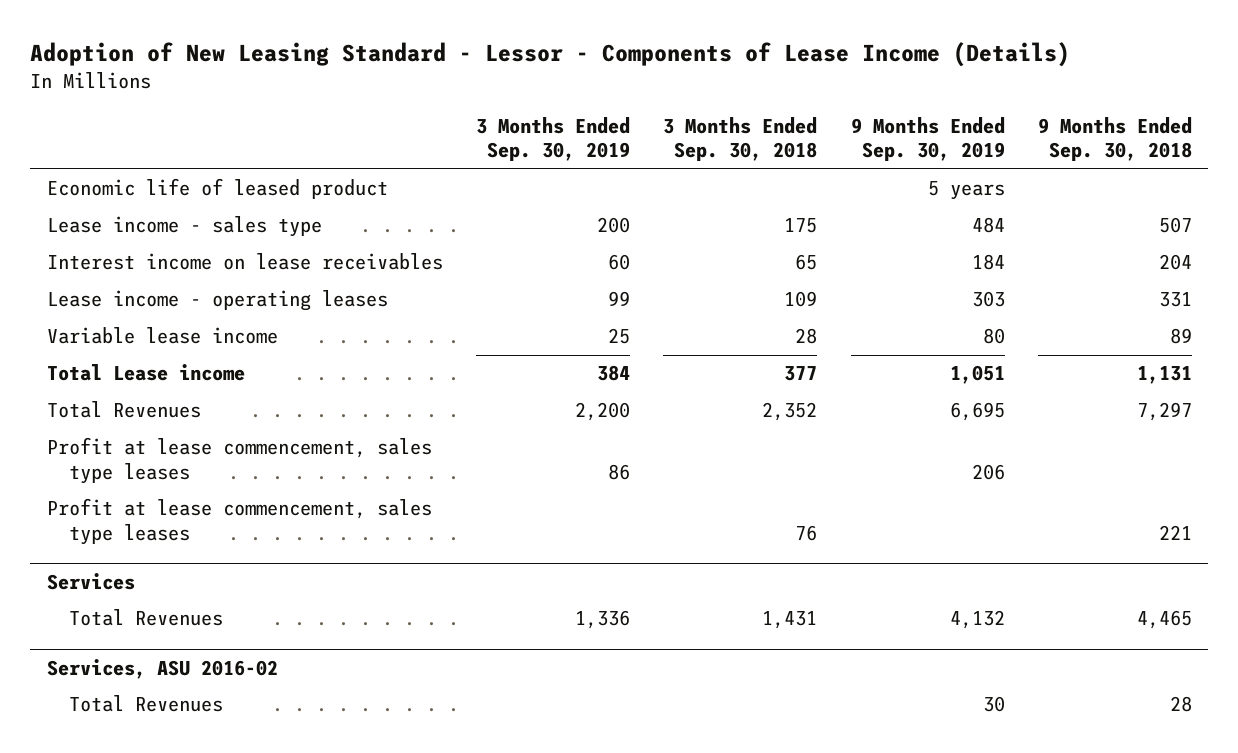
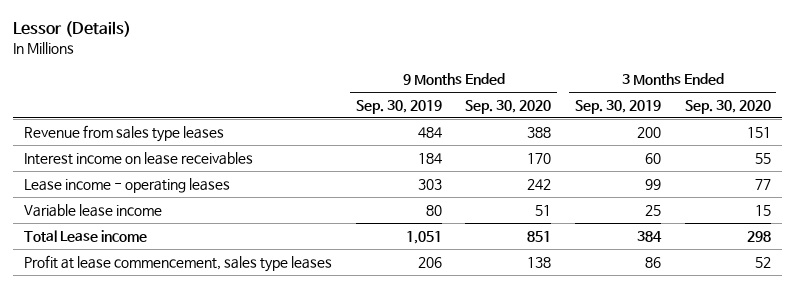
[30,41,1071,67] Adoption of New Leasing Standard - Lessor - Components of Lease Income (Details) -> [12,21,131,38] Lessor (Details)
[663,116,818,162] 3 Months Ended Sep. 30, 2018 -> none
[1037,116,1192,162] 9 Months Ended Sep. 30, 2018 -> none
none -> [465,100,552,115] Sep. 30, 2020
none -> [684,100,771,115] Sep. 30, 2020
[46,178,388,200] Economic life of leased product -> none
[46,216,322,238] Lease income - sales type -> [24,124,225,142] Revenue from sales type leases
[46,401,201,419] Total Revenues -> none
[46,498,432,545] Profit at lease commencement, sales type leases -> none
[46,572,135,590] Services -> none
[68,609,223,627] Total Revenues -> none
[46,658,278,679] Services, ASU 2016-02 -> none
[68,695,223,713] Total Revenues -> none

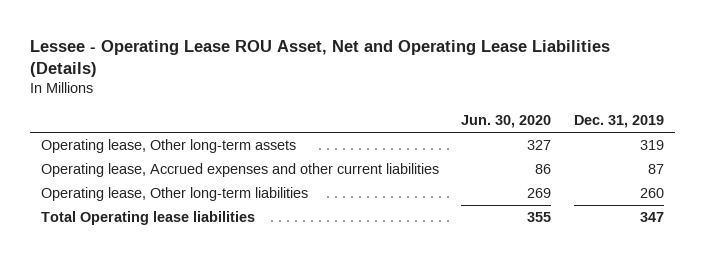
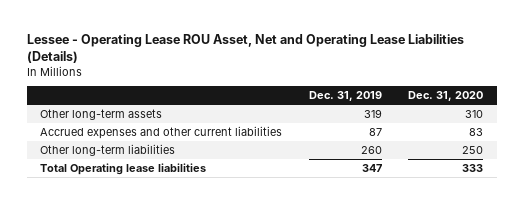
[461,114,552,128] Jun. 30, 2020 -> none
none -> [408,91,484,102] Dec. 31, 2020
[40,139,296,154] Operating lease, Other long-term assets -> [39,108,162,120] Other long-term assets
[40,163,439,178] Operating lease, Accrued expenses and other current liabilities -> [39,125,282,139] Accrued expenses and other current liabilities
[40,187,308,202] Operating lease, Other long-term liabilities -> [39,143,175,156] Other long-term liabilities

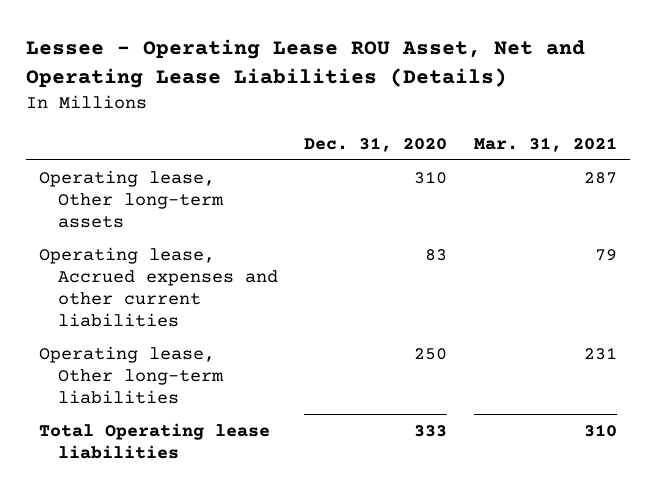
[308,91,382,102] Dec. 31, 2019 -> none
none -> [473,136,617,152] Mar. 31, 2021
[39,108,162,120] Other long-term assets -> [38,169,225,229] Operating lease, Other long-term assets
[39,125,282,139] Accrued expenses and other current liabilities -> [38,246,279,328] Operating lease, Accrued expenses and other current liabilities
[39,143,175,156] Other long-term liabilities -> [38,345,225,405] Operating lease, Other long-term liabilities

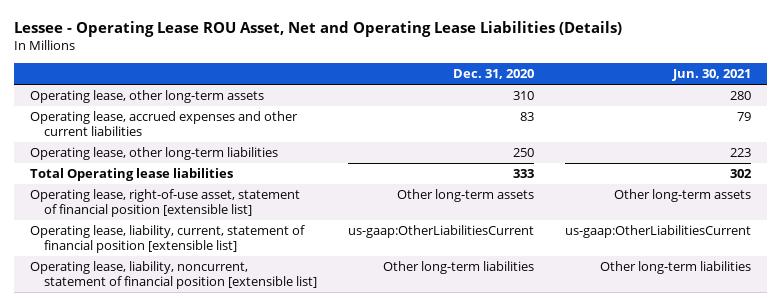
[473,136,617,152] Mar. 31, 2021 -> none
none -> [672,68,752,81] Jun. 30, 2021
[38,169,225,229] Operating lease, Other long-term assets -> [29,90,264,104] Operating lease, other long-term assets
[38,246,279,328] Operating lease, Accrued expenses and other current liabilities -> [29,111,298,137] Operating lease, accrued expenses and other current liabilities
[38,345,225,405] Operating lease, Other long-term liabilities -> [29,147,278,161] Operating lease, other long-term liabilities
none -> [29,189,300,218] Operating lease, right-of-use asset, statement of financial position [extensible list]
none -> [29,225,305,254] Operating lease, liability, current, statement of financial position [extensible list]
none -> [29,261,317,290] Operating lease, liability, noncurrent, statement of financial position [extensible list]

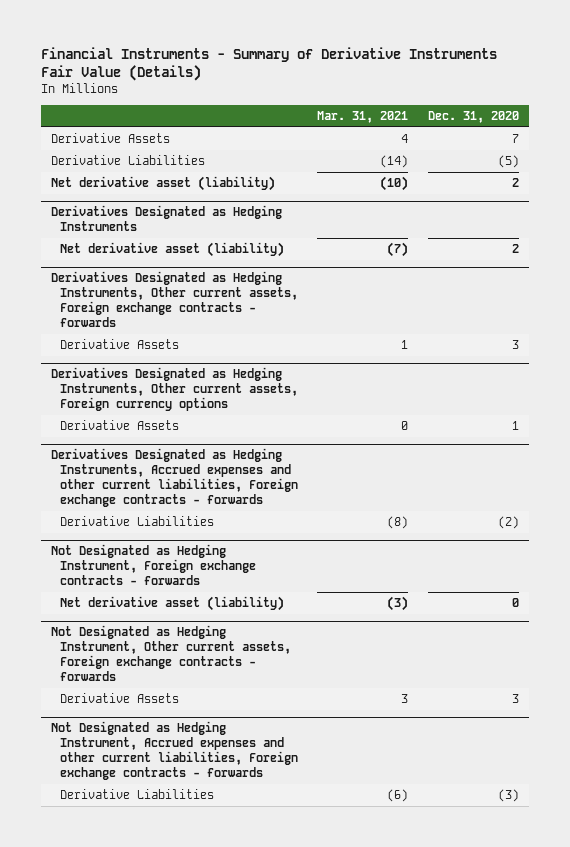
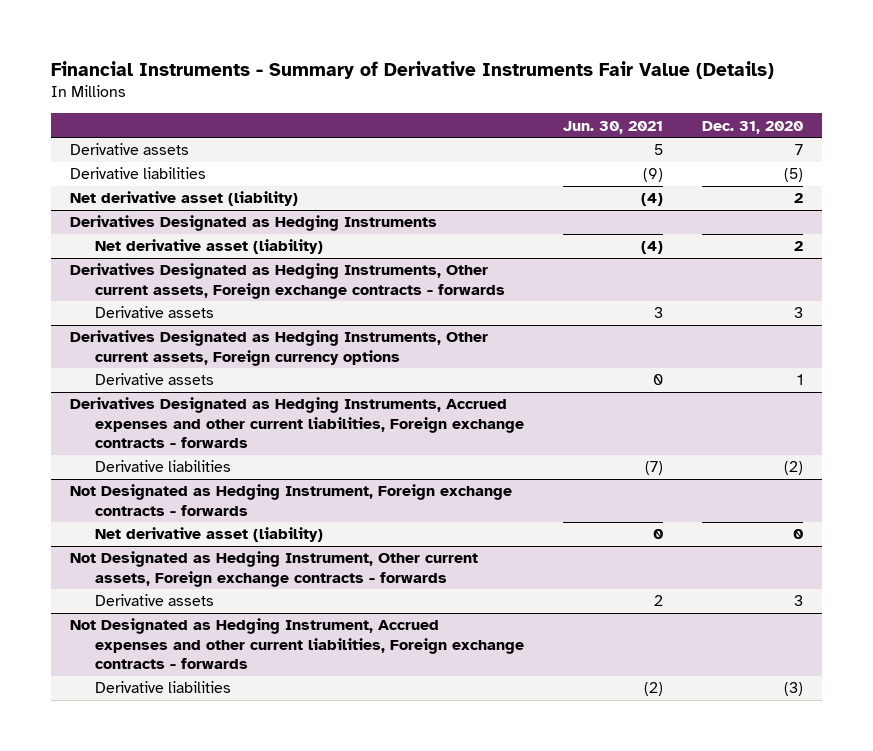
[317,110,409,123] Mar. 31, 2021 -> none
none -> [562,120,663,134] Jun. 30, 2021
[50,133,170,144] Derivative Assets -> [70,143,190,156] Derivative assets
[50,155,205,166] Derivative Liabilities -> [70,167,207,180] Derivative liabilities
[59,339,179,350] Derivative Assets -> [94,306,214,319] Derivative assets
[59,420,179,431] Derivative Assets -> [94,373,214,386] Derivative assets
[59,516,214,527] Derivative Liabilities -> [94,460,231,473] Derivative liabilities
[59,693,179,704] Derivative Assets -> [94,594,214,607] Derivative assets
[59,789,214,800] Derivative Liabilities -> [94,681,231,694] Derivative liabilities

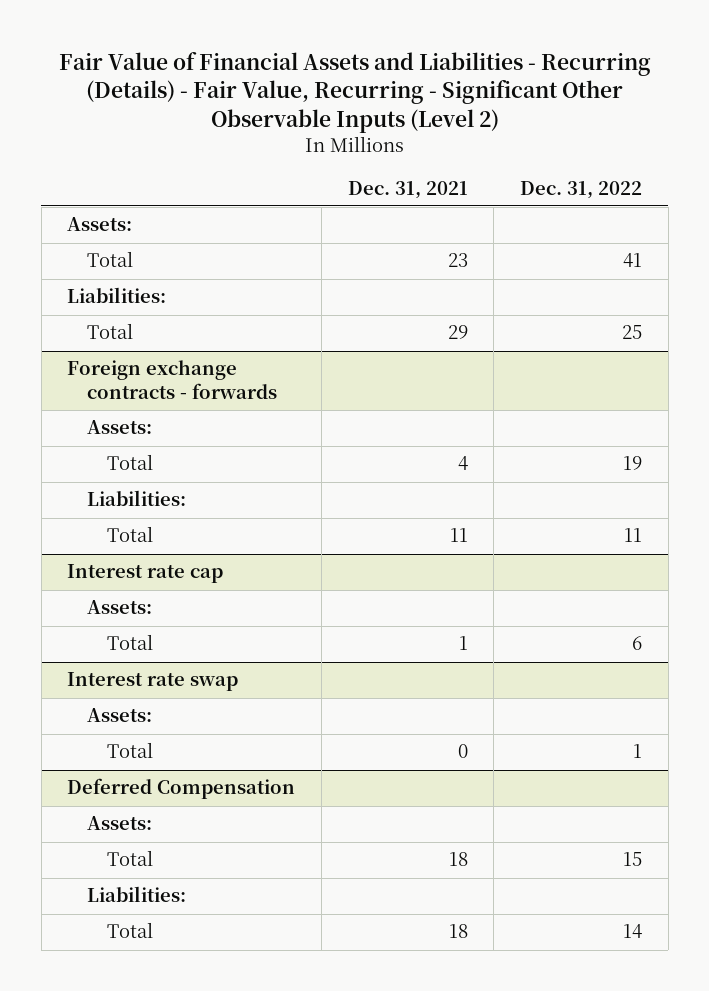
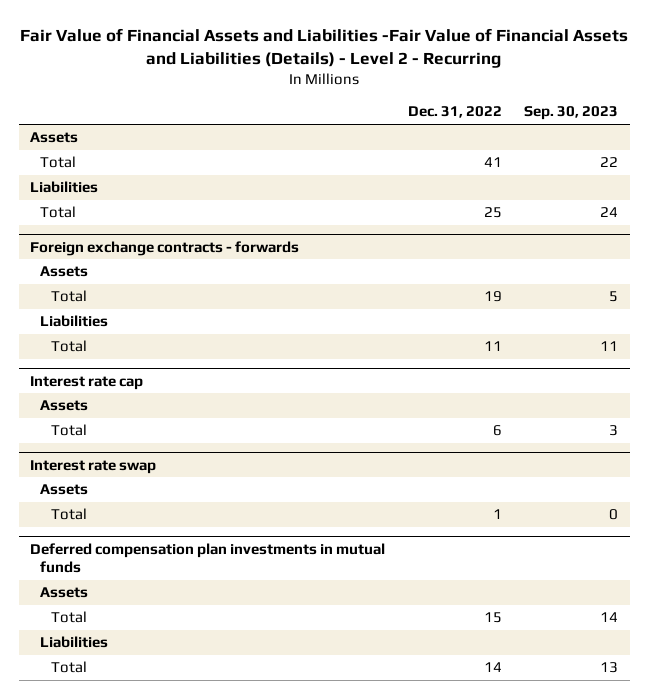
[58,51,651,134] Fair Value of Financial Assets and Liabilities - Recurring (Details) - Fair Value, Recurring - Significant Other Observable Inputs (Level 2) -> [20,28,629,69] Fair Value of Financial Assets and Liabilities -Fair Value of Financial Assets and Liabilities (Details) - Level 2 - Recurring
[347,180,468,199] Dec. 31, 2021 -> none
none -> [524,106,619,121] Sep. 30, 2023
[67,217,133,232] Assets: -> [29,132,78,144] Assets
[67,287,167,304] Liabilities: -> [29,181,98,194] Liabilities
[87,420,153,435] Assets: -> [40,266,89,278] Assets
[87,490,187,507] Liabilities: -> [40,315,109,328] Liabilities
[87,600,153,615] Assets: -> [40,400,89,412] Assets
[87,708,153,723] Assets: -> [40,484,89,496] Assets
[67,778,296,800] Deferred Compensation -> [29,542,385,573] Deferred compensation plan investments in mutual funds
[87,816,153,831] Assets: -> [40,587,89,599] Assets
[87,886,187,903] Liabilities: -> [40,636,109,649] Liabilities

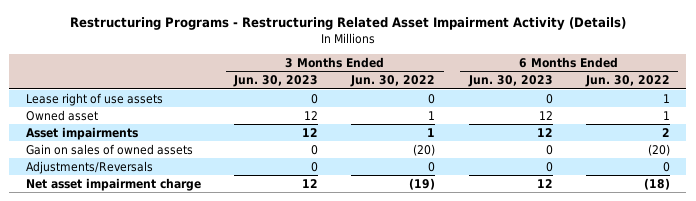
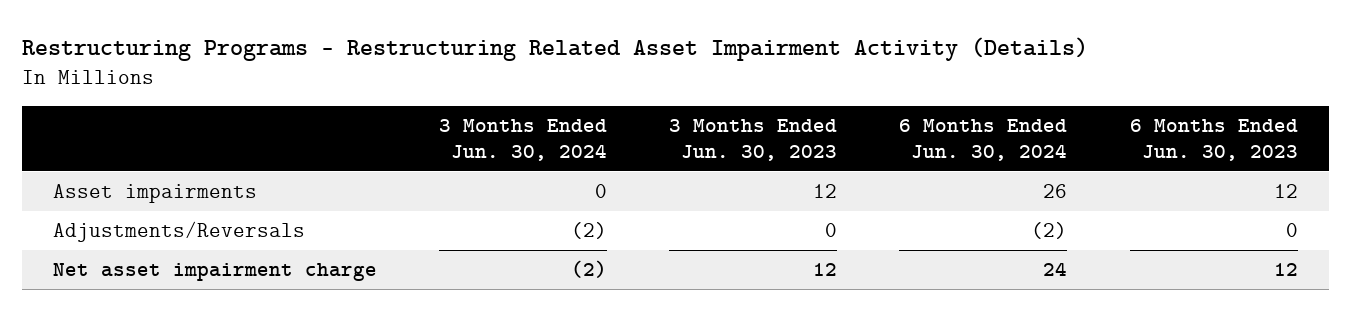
[350,75,436,88] Jun. 30, 2022 -> none
[584,75,670,88] Jun. 30, 2022 -> none
none -> [438,119,607,161] 3 Months Ended Jun. 30, 2024
none -> [899,119,1068,161] 6 Months Ended Jun. 30, 2024
[26,92,164,106] Lease right of use assets -> none
[26,109,99,121] Owned asset -> none
[26,143,194,155] Gain on sales of owned assets -> none

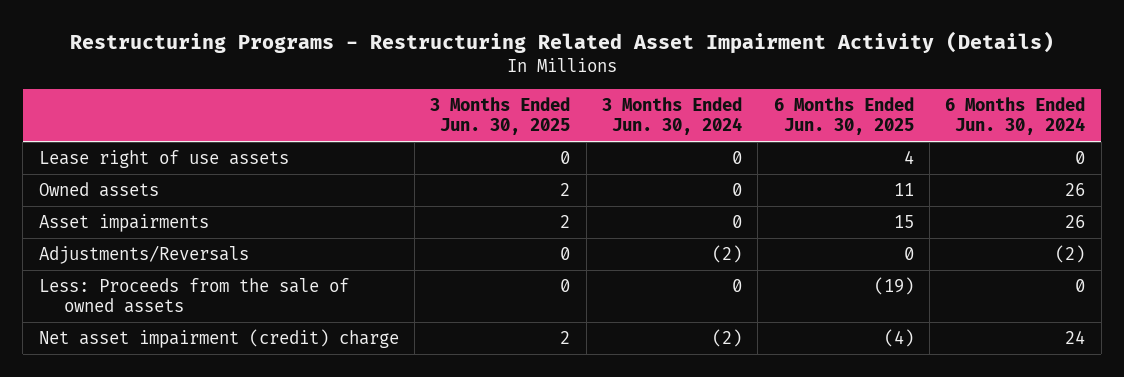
[669,119,838,161] 3 Months Ended Jun. 30, 2023 -> none
[1129,119,1298,161] 6 Months Ended Jun. 30, 2023 -> none
none -> [430,96,571,136] 3 Months Ended Jun. 30, 2025
none -> [773,96,914,136] 6 Months Ended Jun. 30, 2025
none -> [38,149,289,168] Lease right of use assets
none -> [38,181,159,197] Owned assets
none -> [38,277,349,314] Less: Proceeds from the sale of owned assets
[52,263,377,282] Net asset impairment charge -> [38,328,399,348] Net asset impairment (credit) charge

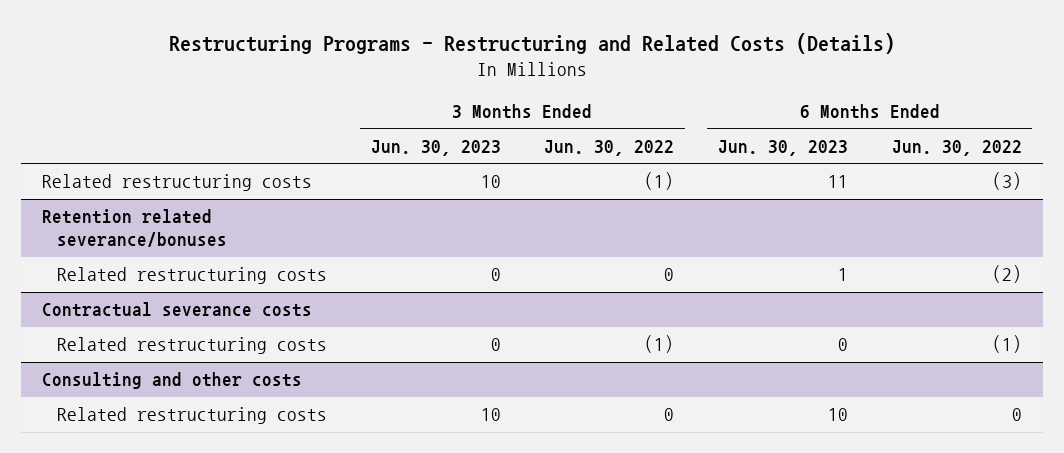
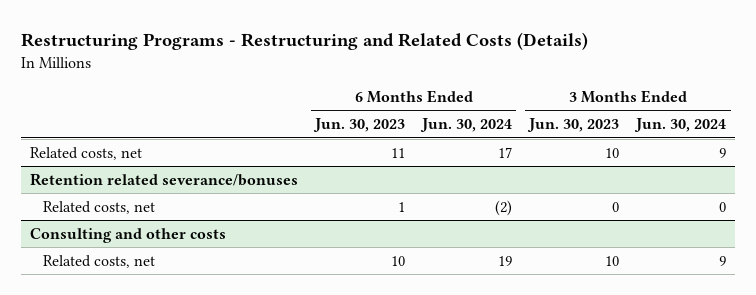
[544,139,675,156] Jun. 30, 2022 -> none
[891,139,1022,156] Jun. 30, 2022 -> none
none -> [420,118,513,133] Jun. 30, 2024
none -> [634,118,727,133] Jun. 30, 2024
[42,174,313,192] Related restructuring costs -> [29,146,142,160] Related costs, net
[42,302,313,318] Contractual severance costs -> none
[57,337,328,355] Related restructuring costs -> none
[57,267,328,285] Related restructuring costs -> [42,200,155,214] Related costs, net
[57,407,328,425] Related restructuring costs -> [42,254,155,268] Related costs, net

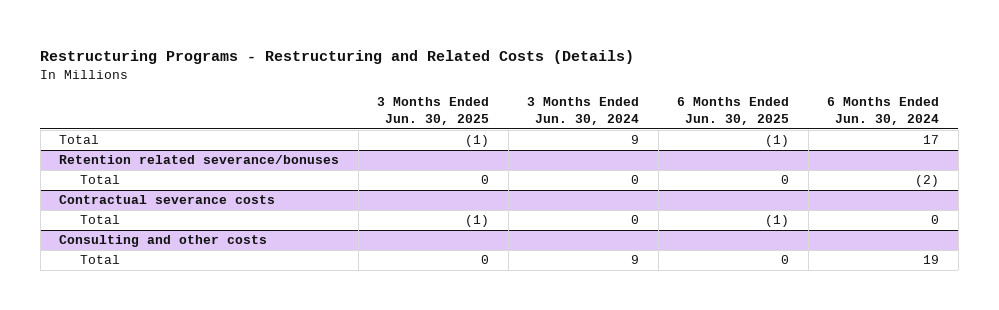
[312,118,405,133] Jun. 30, 2023 -> none
[527,118,620,133] Jun. 30, 2023 -> none
none -> [377,97,490,125] 3 Months Ended Jun. 30, 2025
none -> [677,97,790,125] 6 Months Ended Jun. 30, 2025
[29,146,142,160] Related costs, net -> [59,135,100,145] Total
[42,200,155,214] Related costs, net -> [80,175,121,185] Total
none -> [59,195,276,205] Contractual severance costs
none -> [80,215,121,225] Total
[42,254,155,268] Related costs, net -> [80,255,121,265] Total

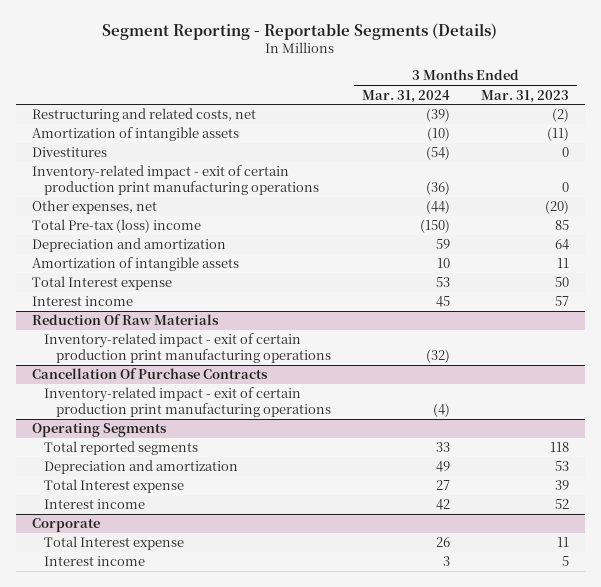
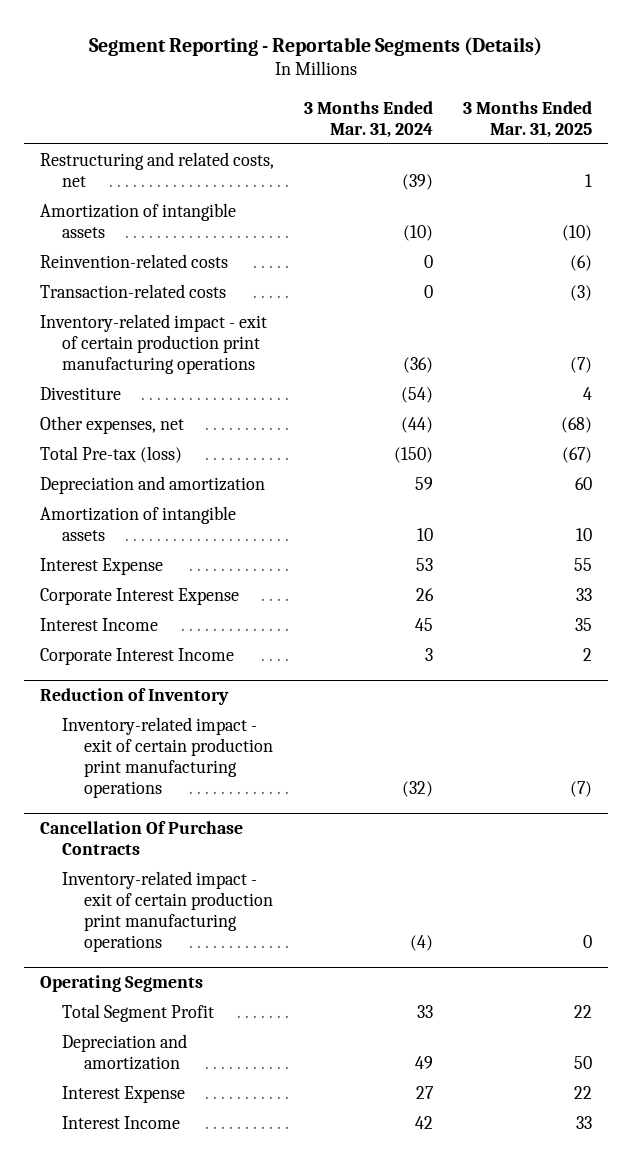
[481,89,570,103] Mar. 31, 2023 -> none
none -> [463,100,593,138] 3 Months Ended Mar. 31, 2025
[31,147,107,158] Divestitures -> none
none -> [39,253,228,268] Reinvention-related costs
none -> [39,283,226,298] Transaction-related costs
none -> [39,386,121,400] Divestiture
[31,219,201,234] Total Pre-tax (loss) income -> [39,445,182,463] Total Pre-tax (loss)
[31,314,219,326] Reduction Of Raw Materials -> none
[31,276,172,291] Total Interest expense -> [39,557,163,575] Interest Expense
none -> [39,587,239,605] Corporate Interest Expense
[31,296,133,307] Interest income -> [39,617,158,631] Interest Income
none -> [39,647,234,665] Corporate Interest Income
none -> [39,688,229,706] Reduction of Inventory
[43,441,198,456] Total reported segments -> [61,1003,214,1022] Total Segment Profit
[31,518,100,533] Corporate -> none
[43,536,184,551] Total Interest expense -> none
[43,556,145,567] Interest income -> none
[43,479,184,494] Total Interest expense -> [61,1085,185,1103] Interest Expense
[43,499,145,510] Interest income -> [61,1115,180,1129] Interest Income

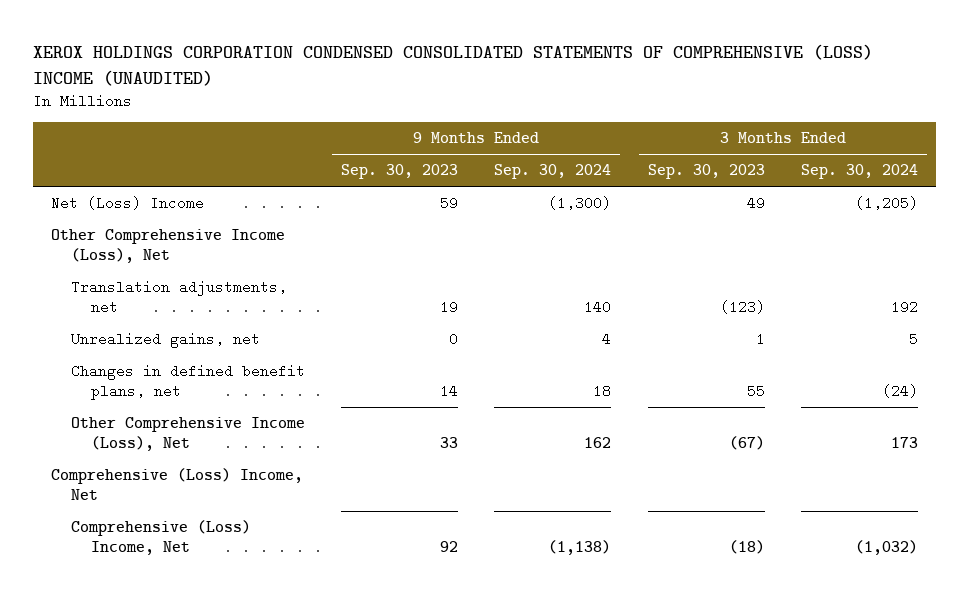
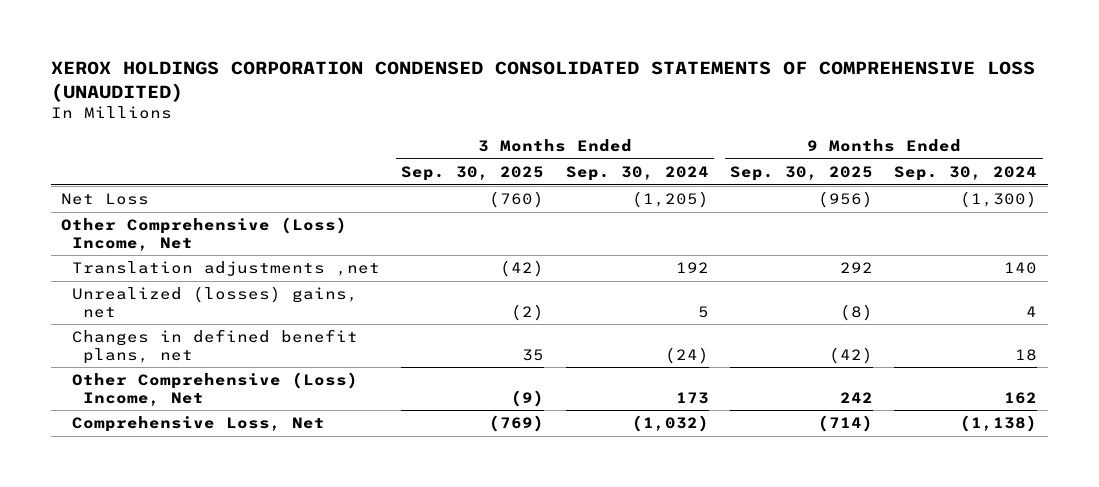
[33,44,874,86] XEROX HOLDINGS CORPORATION CONDENSED CONSOLIDATED STATEMENTS OF COMPREHENSIVE (LOSS) INCOME (UNAUDITED) -> [50,61,1035,102] XEROX HOLDINGS CORPORATION CONDENSED CONSOLIDATED STATEMENTS OF COMPREHENSIVE LOSS (UNAUDITED)
[341,164,459,180] Sep. 30, 2023 -> none
[647,164,765,180] Sep. 30, 2023 -> none
none -> [401,166,545,182] Sep. 30, 2025
none -> [730,166,874,182] Sep. 30, 2025
[51,195,205,210] Net (Loss) Income -> [61,193,150,206] Net Loss
[51,228,286,264] Other Comprehensive Income (Loss), Net -> [61,217,348,251] Other Comprehensive (Loss) Income, Net
[70,279,287,315] Translation adjustments, net -> [71,261,380,277] Translation adjustments ,net
[70,331,260,348] Unrealized gains, net -> [71,286,358,318] Unrealized (losses) gains, net
[51,467,304,501] Comprehensive (Loss) Income, Net -> none
[70,416,305,452] Other Comprehensive Income (Loss), Net -> [71,372,358,406] Other Comprehensive (Loss) Income, Net
[70,519,251,556] Comprehensive (Loss) Income, Net -> [71,416,325,433] Comprehensive Loss, Net

